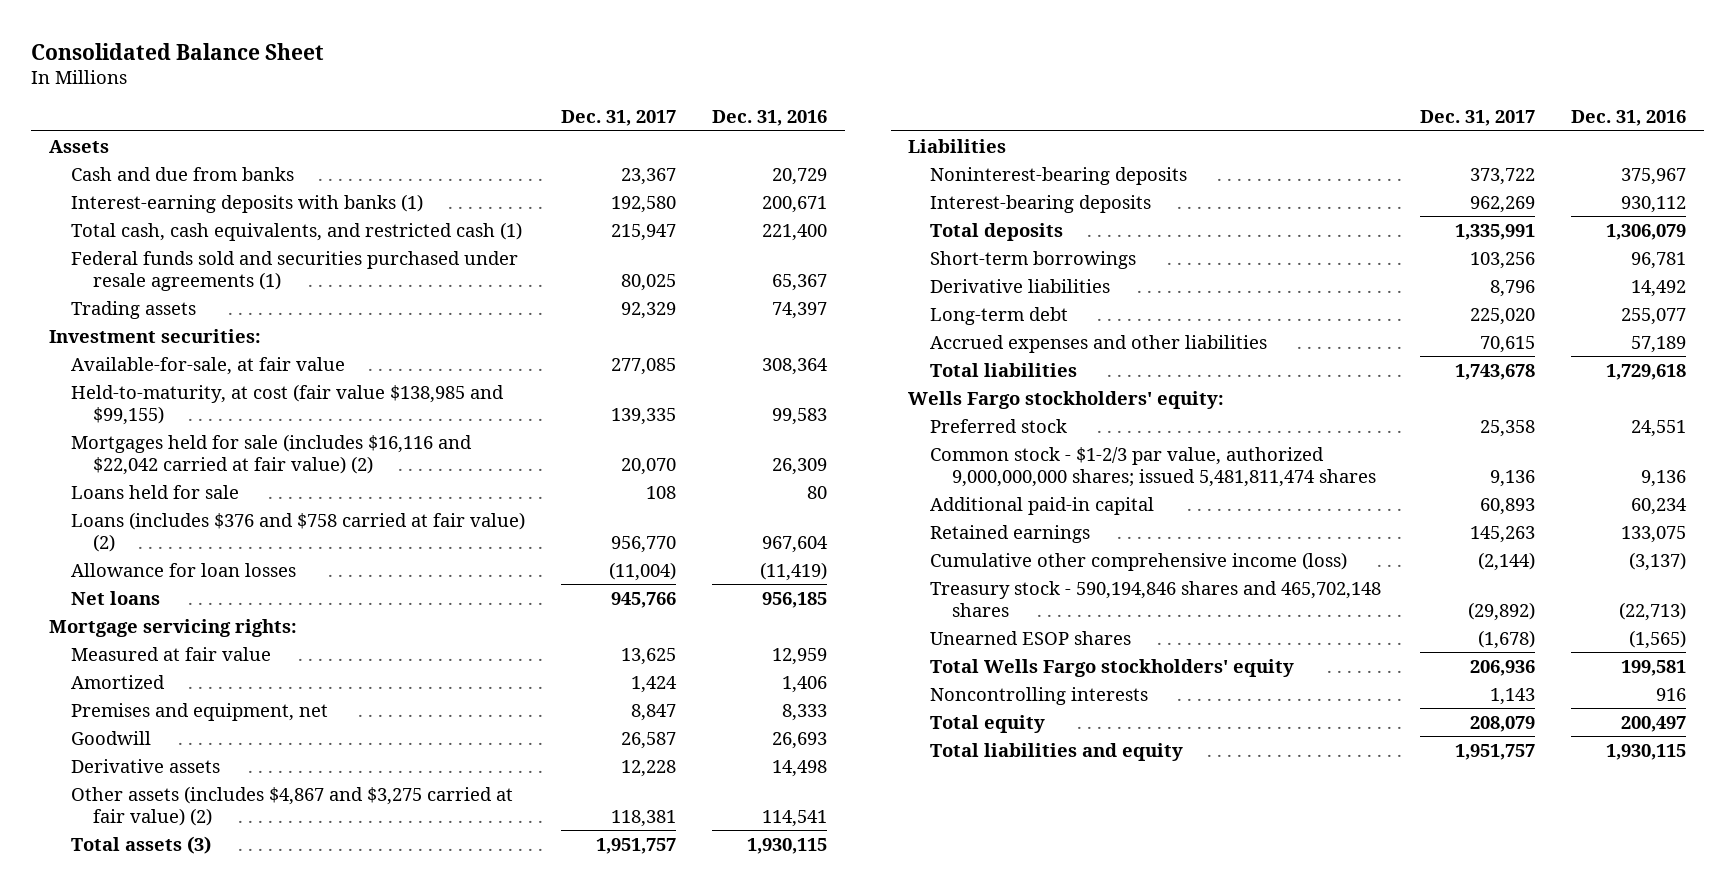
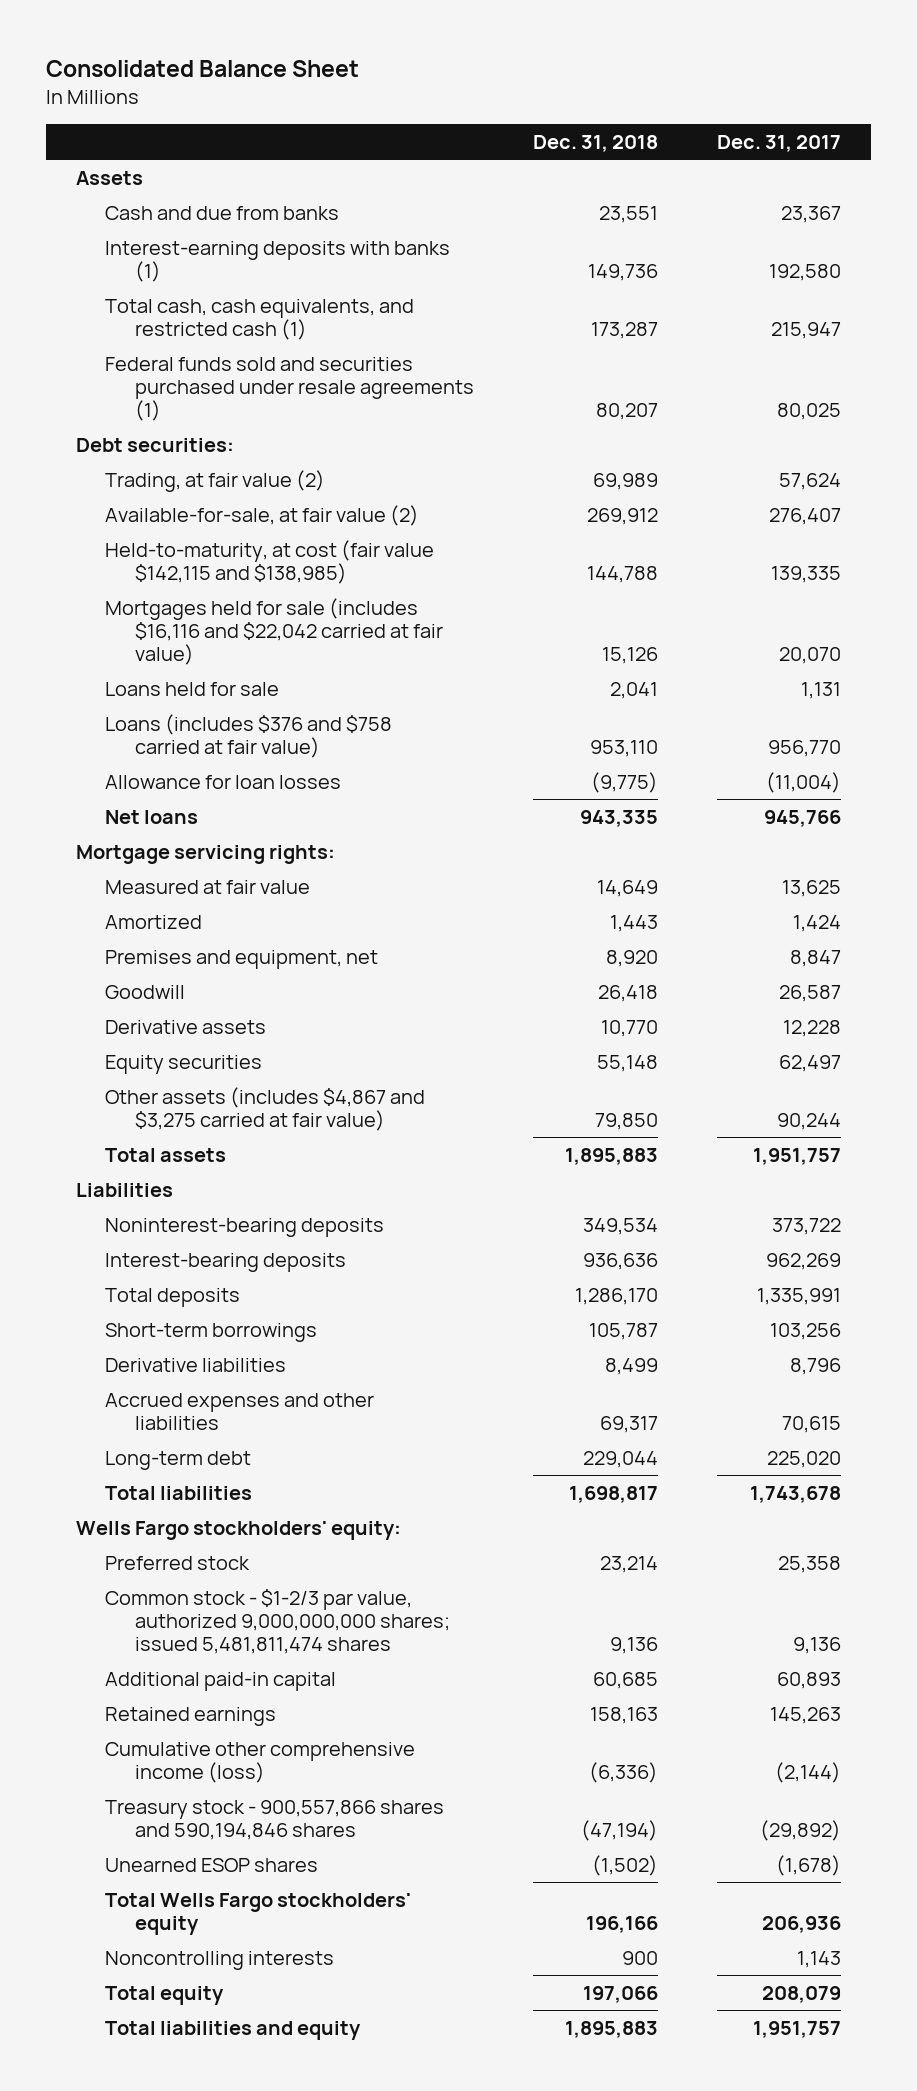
[711,110,827,127] Dec. 31, 2016 -> none
none -> [532,135,658,153] Dec. 31, 2018
[71,300,197,319] Trading assets -> none
[49,328,262,343] Investment securities: -> none
none -> [76,437,235,452] Debt securities:
none -> [105,469,326,492] Trading, at fair value (2)
[71,356,346,375] Available-for-sale, at fair value -> [105,504,420,526] Available-for-sale, at fair value (2)
[611,357,677,375] 277,085 -> [769,507,842,525] 276,407
[71,383,505,425] Held-to-maturity, at cost (fair value $138,985 and $99,155) -> [105,539,435,584] Held-to-maturity, at cost (fair value $142,115 and $138,985)
[71,433,473,475] Mortgages held for sale (includes $16,116 and $22,042 carried at fair value) (2) -> [105,597,443,666] Mortgages held for sale (includes $16,116 and $22,042 carried at fair value)
[646,485,677,499] 108 -> [801,681,842,699] 1,131
[71,511,526,552] Loans (includes $376 and $758 carried at fair value) (2) -> [105,713,393,758] Loans (includes $376 and $758 carried at fair value)
none -> [105,1054,263,1074] Equity securities
[71,785,514,826] Other assets (includes $4,867 and $3,275 carried at fair value) (2) -> [105,1086,426,1131] Other assets (includes $4,867 and $3,275 carried at fair value)
[611,809,677,827] 118,381 -> [777,1112,842,1130] 90,244
[71,835,212,854] Total assets (3) -> [105,1147,227,1162] Total assets
[930,306,1069,325] Long-term debt -> [105,1450,252,1470] Long-term debt
[930,580,1382,617] Treasury stock - 590,194,846 shares and 465,702,148 shares -> [105,1799,445,1840] Treasury stock - 900,557,866 shares and 590,194,846 shares

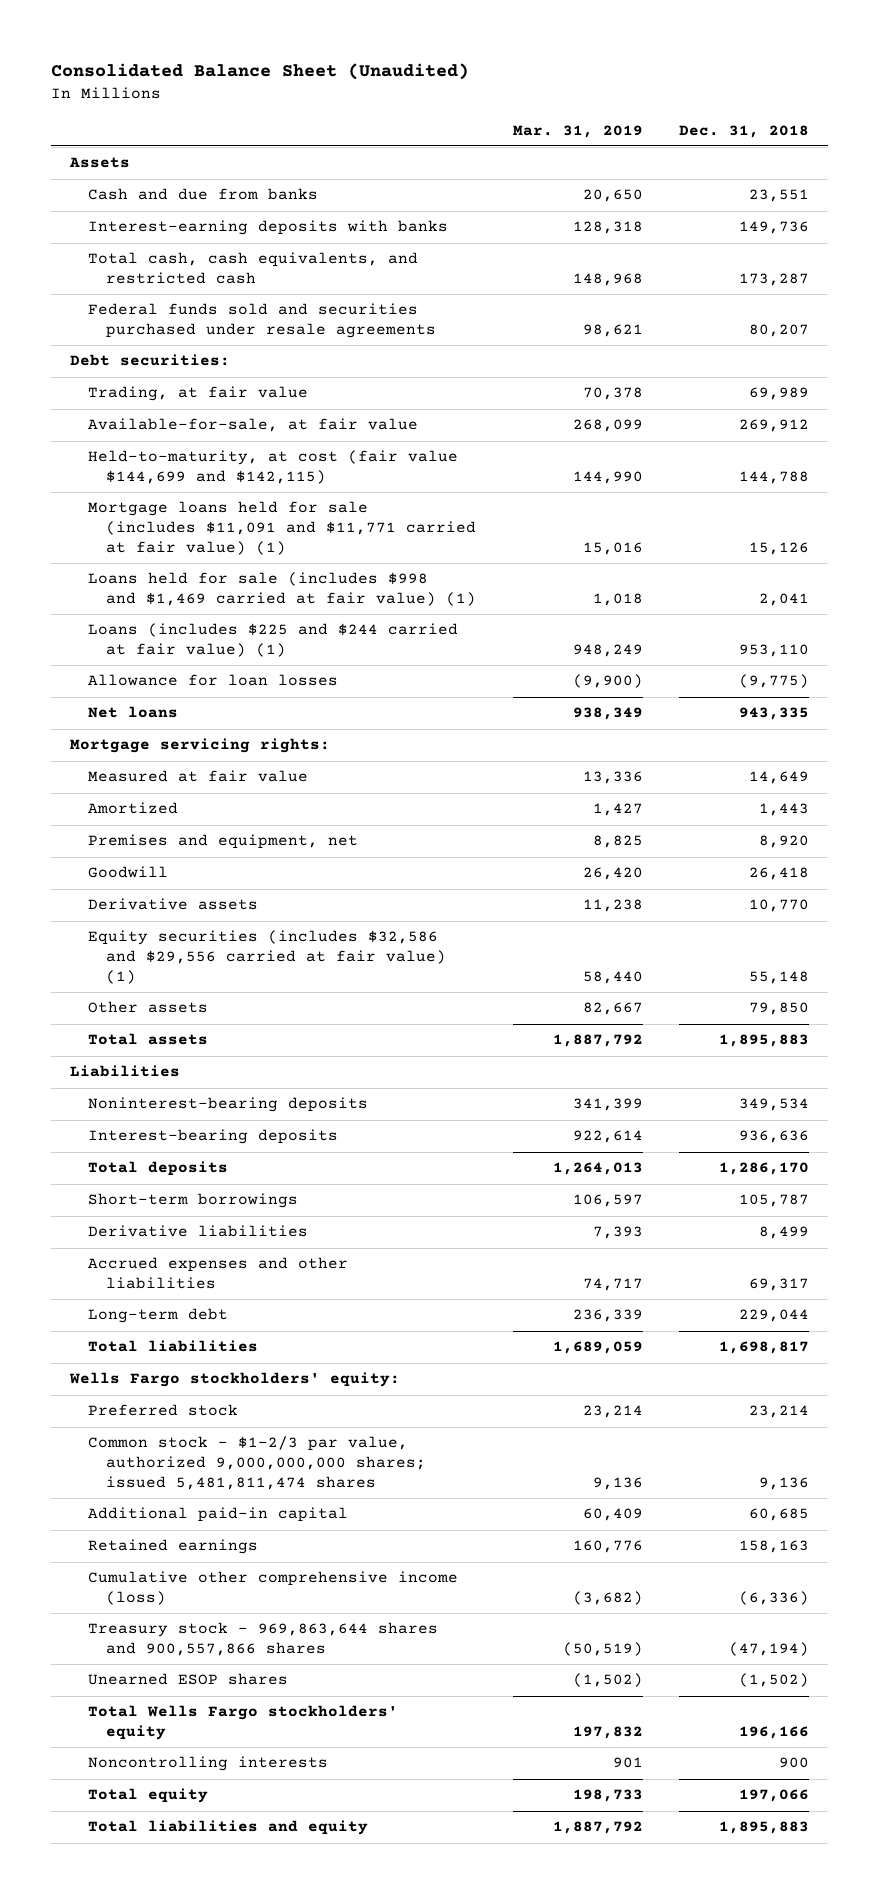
[46,60,360,78] Consolidated Balance Sheet -> [51,63,470,81] Consolidated Balance Sheet (Unaudited)
[717,135,842,153] Dec. 31, 2017 -> none
none -> [512,124,643,138] Mar. 31, 2019
[105,240,451,282] Interest-earning deposits with banks (1) -> [87,220,448,236] Interest-earning deposits with banks
[105,298,415,340] Total cash, cash equivalents, and restricted cash (1) -> [87,252,418,285] Total cash, cash equivalents, and restricted cash
[105,356,474,422] Federal funds sold and securities purchased under resale agreements (1) -> [87,303,436,339] Federal funds sold and securities purchased under resale agreements
[105,469,326,492] Trading, at fair value (2) -> [87,386,308,402] Trading, at fair value
[105,504,420,526] Available-for-sale, at fair value (2) -> [87,418,418,433] Available-for-sale, at fair value
[105,539,435,584] Held-to-maturity, at cost (fair value $142,115 and $138,985) -> [87,450,458,485] Held-to-maturity, at cost (fair value $144,699 and $142,115)
[105,597,443,666] Mortgages held for sale (includes $16,116 and $22,042 carried at fair value) -> [87,501,476,555] Mortgage loans held for sale (includes $11,091 and $11,771 carried at fair value) (1)
[105,681,280,696] Loans held for sale -> [87,572,476,607] Loans held for sale (includes $998 and $1,469 carried at fair value) (1)
[105,713,393,758] Loans (includes $376 and $758 carried at fair value) -> [87,623,458,658] Loans (includes $225 and $244 carried at fair value) (1)
[105,1054,263,1074] Equity securities -> [87,930,446,984] Equity securities (includes $32,586 and $29,556 carried at fair value) (1)
[105,1086,426,1131] Other assets (includes $4,867 and $3,275 carried at fair value) -> [87,1001,208,1014] Other assets
[105,1799,445,1840] Treasury stock - 900,557,866 shares and 590,194,846 shares -> [87,1622,438,1657] Treasury stock - 969,863,644 shares and 900,557,866 shares

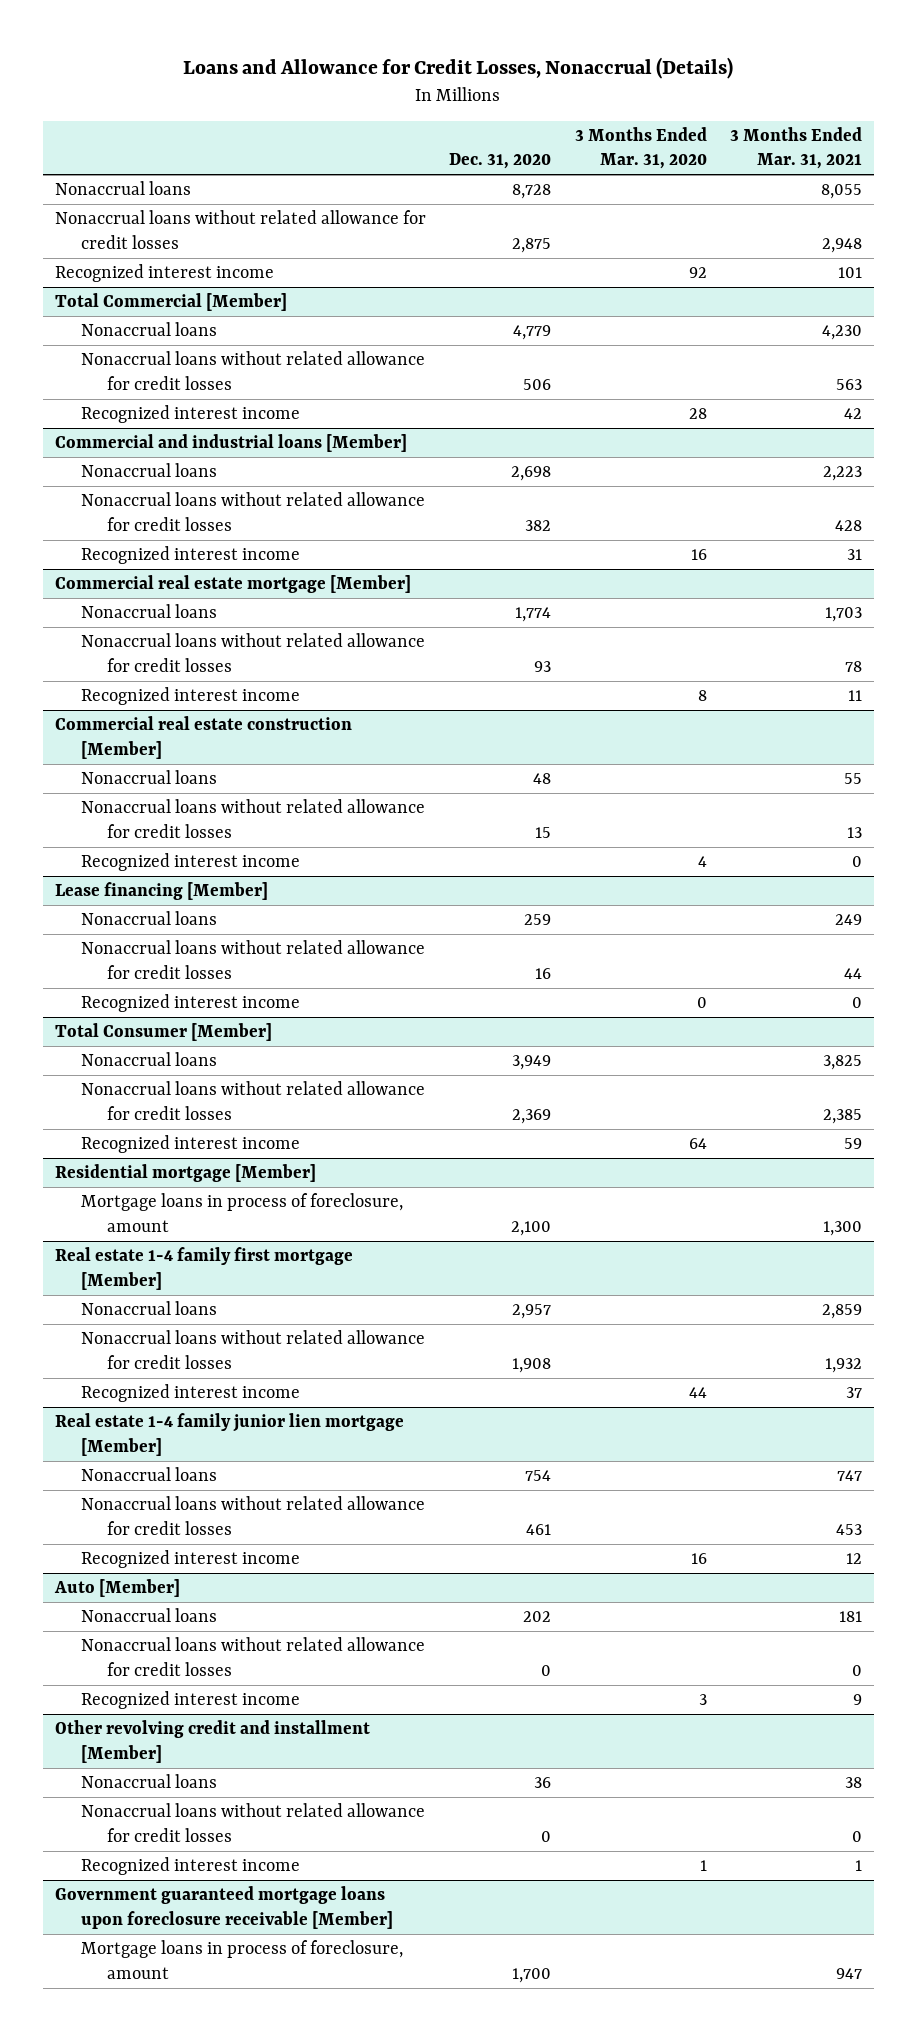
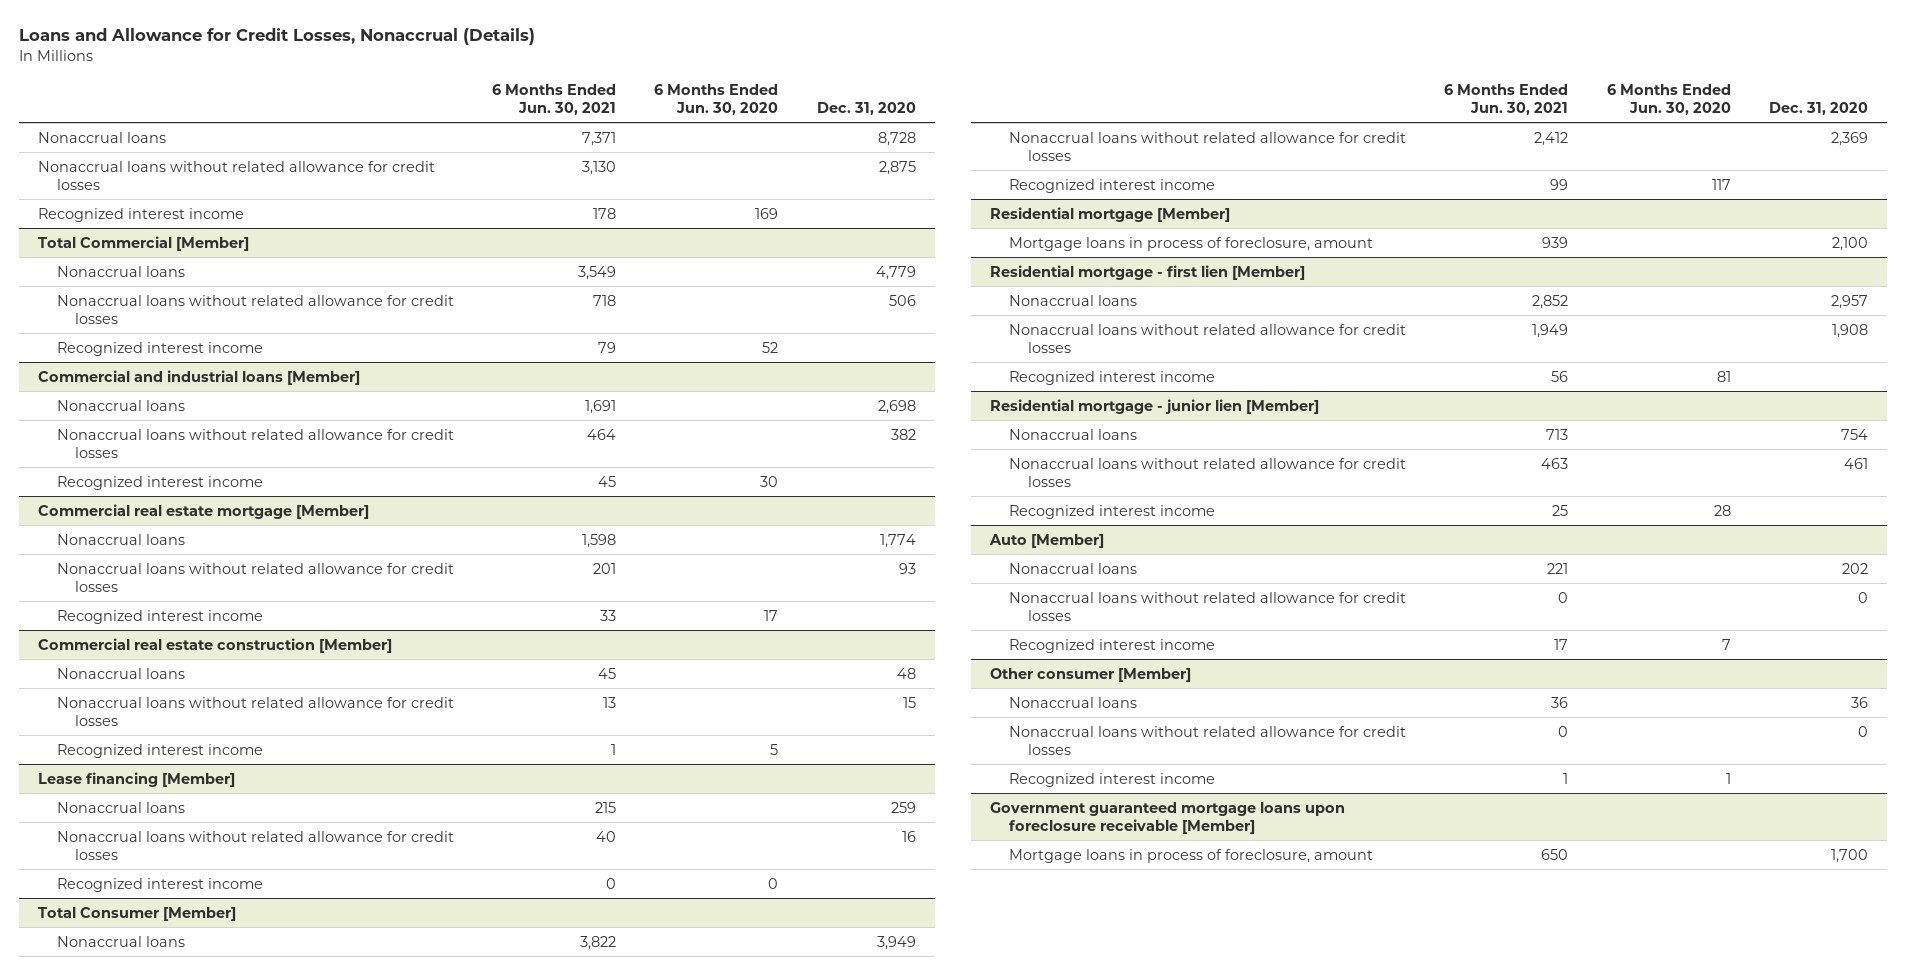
[574,127,707,170] 3 Months Ended Mar. 31, 2020 -> none
[730,127,863,170] 3 Months Ended Mar. 31, 2021 -> none
none -> [491,83,616,115] 6 Months Ended Jun. 30, 2021
none -> [654,83,779,115] 6 Months Ended Jun. 30, 2020
[54,1247,353,1290] Real estate 1-4 family first mortgage [Member] -> [990,264,1306,280] Residential mortgage - first lien [Member]
[54,1413,404,1456] Real estate 1-4 family junior lien mortgage [Member] -> [990,398,1320,414] Residential mortgage - junior lien [Member]
[54,1720,370,1763] Other revolving credit and installment [Member] -> [990,667,1192,682] Other consumer [Member]

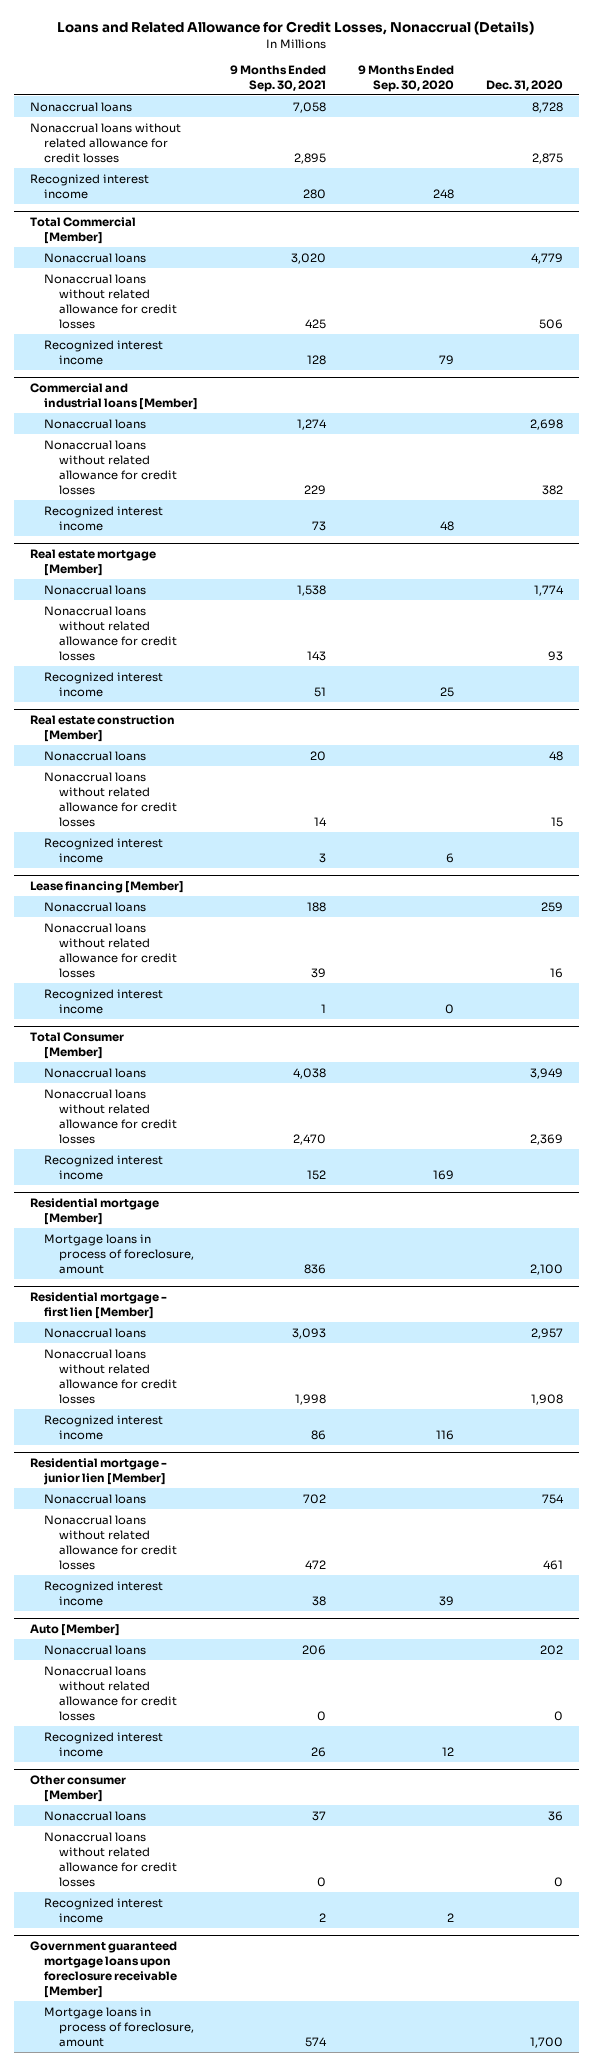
[18,28,535,46] Loans and Allowance for Credit Losses, Nonaccrual (Details) -> [57,20,535,35] Loans and Related Allowance for Credit Losses, Nonaccrual (Details)
[491,83,616,115] 6 Months Ended Jun. 30, 2021 -> none
[654,83,779,115] 6 Months Ended Jun. 30, 2020 -> none
none -> [230,64,327,92] 9 Months Ended Sep. 30, 2021
none -> [357,64,454,92] 9 Months Ended Sep. 30, 2020
[37,503,369,519] Commercial real estate mortgage [Member] -> [29,549,156,577] Real estate mortgage [Member]
[37,637,392,653] Commercial real estate construction [Member] -> [29,715,175,743] Real estate construction [Member]

